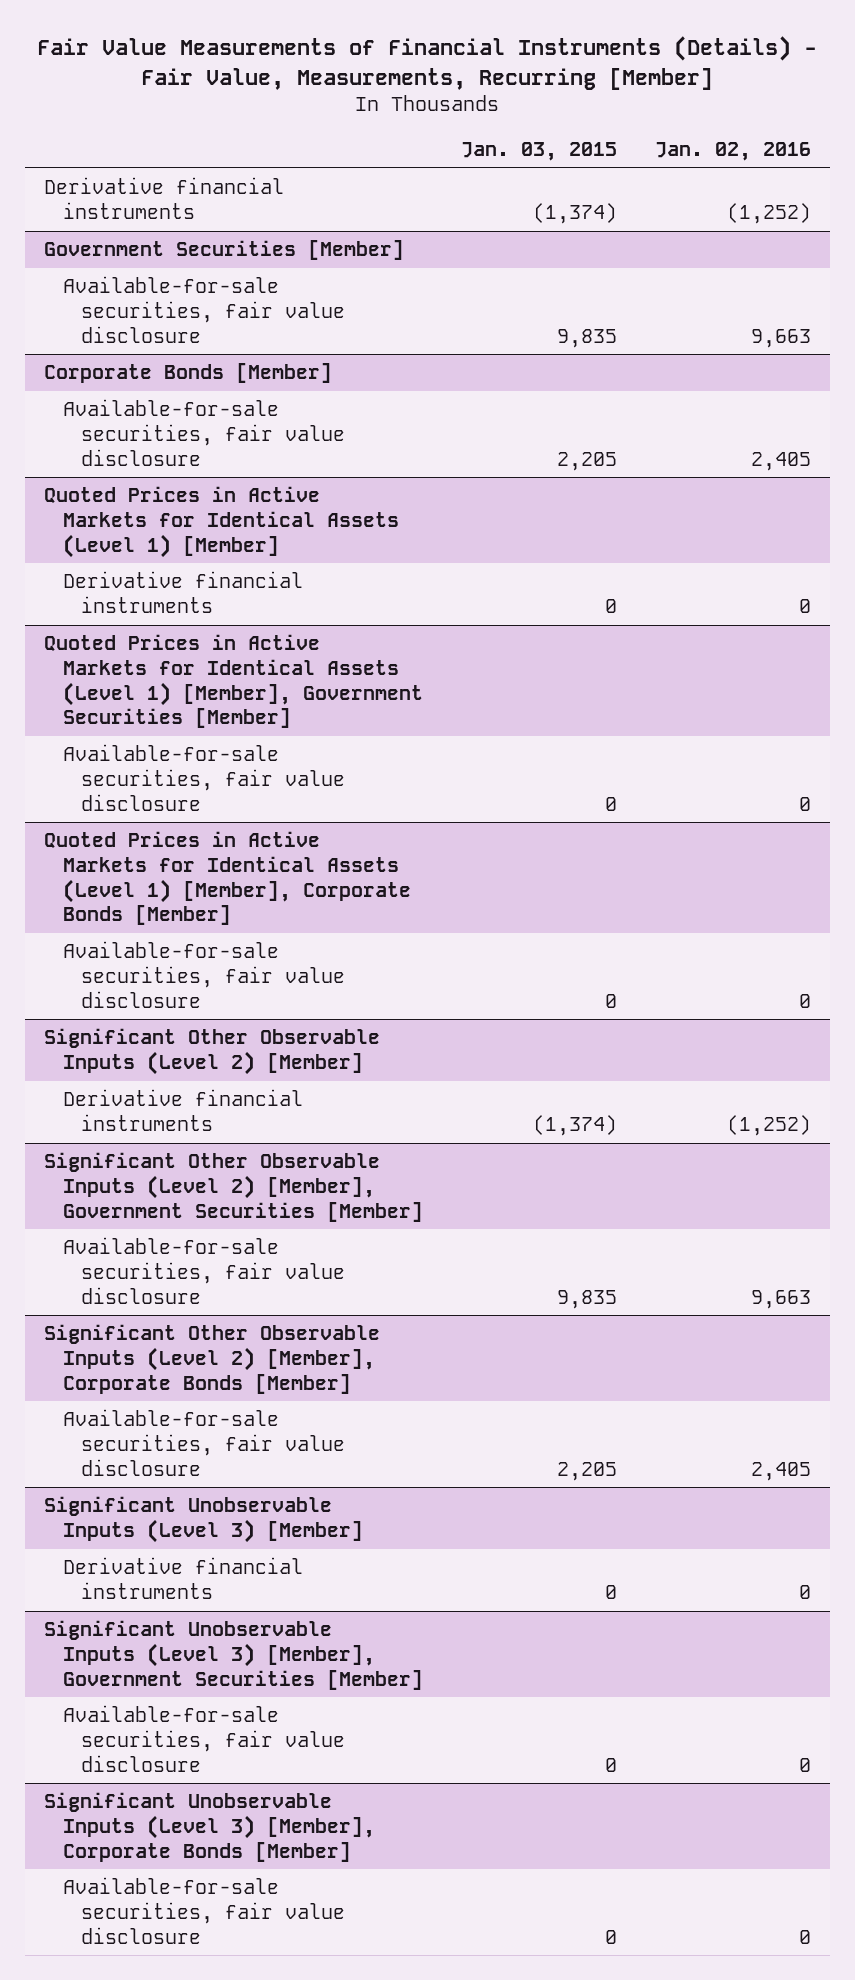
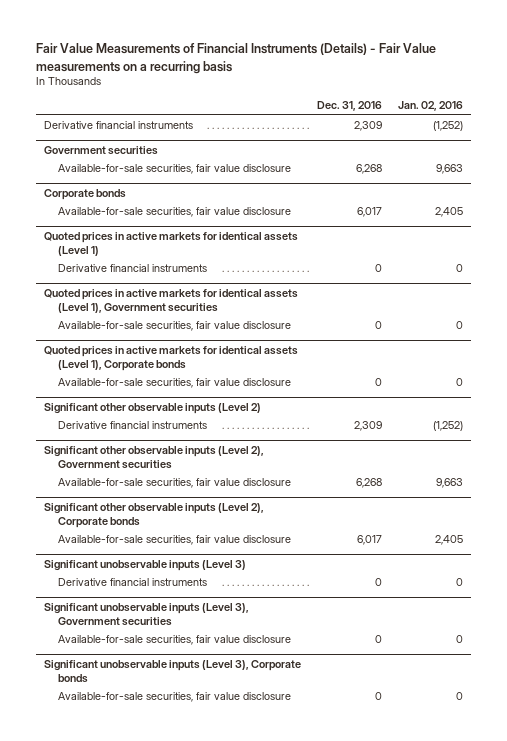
[37,36,818,91] Fair Value Measurements of Financial Instruments (Details) - Fair Value, Measurements, Recurring [Member] -> [36,43,437,74] Fair Value Measurements of Financial Instruments (Details) - Fair Value measurements on a recurring basis
[460,141,617,161] Jan. 03, 2015 -> none
none -> [317,101,383,112] Dec. 31, 2016
[44,240,405,261] Government Securities [Member] -> [44,146,159,156] Government securities
[44,363,333,384] Corporate Bonds [Member] -> [44,189,127,201] Corporate bonds
[44,486,399,558] Quoted Prices in Active Markets for Identical Assets (Level 1) [Member] -> [44,232,299,256] Quoted prices in active markets for identical assets (Level 1)
[44,634,423,729] Quoted Prices in Active Markets for Identical Assets (Level 1) [Member], Government Securities [Member] -> [44,289,299,313] Quoted prices in active markets for identical assets (Level 1), Government securities
[44,831,411,926] Quoted Prices in Active Markets for Identical Assets (Level 1) [Member], Corporate Bonds [Member] -> [44,346,299,371] Quoted prices in active markets for identical assets (Level 1), Corporate bonds
[44,1028,381,1075] Significant Other Observable Inputs (Level 2) [Member] -> [44,403,262,415] Significant other observable inputs (Level 2)
[44,1152,423,1222] Significant Other Observable Inputs (Level 2) [Member], Government Securities [Member] -> [44,446,265,469] Significant other observable inputs (Level 2), Government securities
[44,1324,381,1394] Significant Other Observable Inputs (Level 2) [Member], Corporate Bonds [Member] -> [44,503,265,528] Significant other observable inputs (Level 2), Corporate bonds
[44,1496,363,1543] Significant Unobservable Inputs (Level 3) [Member] -> [44,560,247,572] Significant unobservable inputs (Level 3)
[44,1620,423,1690] Significant Unobservable Inputs (Level 3) [Member], Government Securities [Member] -> [44,603,250,626] Significant unobservable inputs (Level 3), Government securities
[44,1792,375,1862] Significant Unobservable Inputs (Level 3) [Member], Corporate Bonds [Member] -> [44,660,302,683] Significant unobservable inputs (Level 3), Corporate bonds

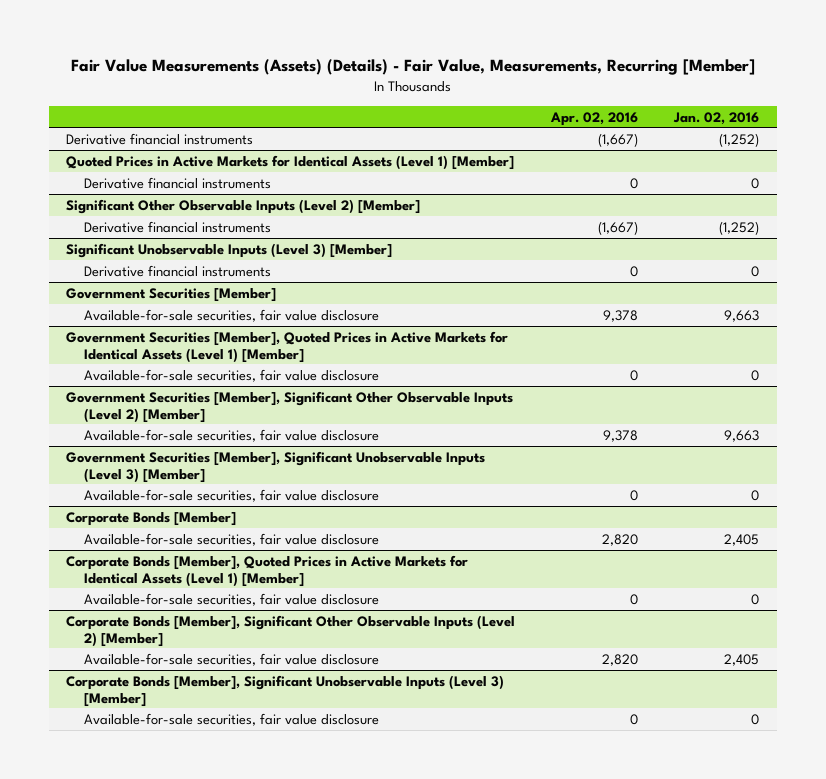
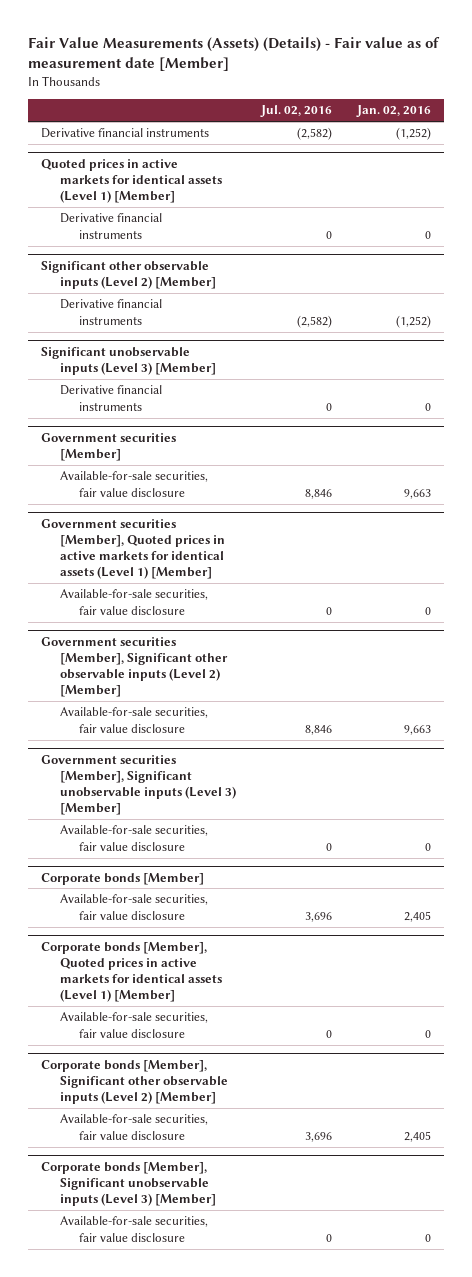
[70,59,755,76] Fair Value Measurements (Assets) (Details) - Fair Value, Measurements, Recurring [Member] -> [28,37,441,72] Fair Value Measurements (Assets) (Details) - Fair value as of measurement date [Member]
[550,111,639,126] Apr. 02, 2016 -> none
none -> [260,105,333,118] Jul. 02, 2016
[66,154,515,170] Quoted Prices in Active Markets for Identical Assets (Level 1) [Member] -> [40,158,222,204] Quoted prices in active markets for identical assets (Level 1) [Member]
[66,198,421,214] Significant Other Observable Inputs (Level 2) [Member] -> [40,260,216,289] Significant other observable inputs (Level 2) [Member]
[66,242,393,258] Significant Unobservable Inputs (Level 3) [Member] -> [40,346,216,375] Significant unobservable inputs (Level 3) [Member]
[66,287,277,302] Government Securities [Member] -> [40,432,176,461] Government securities [Member]
[66,330,509,363] Government Securities [Member], Quoted Prices in Active Markets for Identical Assets (Level 1) [Member] -> [40,518,225,580] Government securities [Member], Quoted prices in active markets for identical assets (Level 1) [Member]
[66,390,514,423] Government Securities [Member], Significant Other Observable Inputs (Level 2) [Member] -> [40,636,228,698] Government securities [Member], Significant other observable inputs (Level 2) [Member]
[66,450,486,483] Government Securities [Member], Significant Unobservable Inputs (Level 3) [Member] -> [40,754,236,816] Government securities [Member], Significant unobservable inputs (Level 3) [Member]
[66,511,237,526] Corporate Bonds [Member] -> [40,872,204,885] Corporate bonds [Member]
[66,554,469,587] Corporate Bonds [Member], Quoted Prices in Active Markets for Identical Assets (Level 1) [Member] -> [40,941,222,1003] Corporate bonds [Member], Quoted prices in active markets for identical assets (Level 1) [Member]
[66,614,516,647] Corporate Bonds [Member], Significant Other Observable Inputs (Level 2) [Member] -> [40,1059,228,1105] Corporate bonds [Member], Significant other observable inputs (Level 2) [Member]
[66,674,505,707] Corporate Bonds [Member], Significant Unobservable Inputs (Level 3) [Member] -> [40,1161,216,1207] Corporate bonds [Member], Significant unobservable inputs (Level 3) [Member]

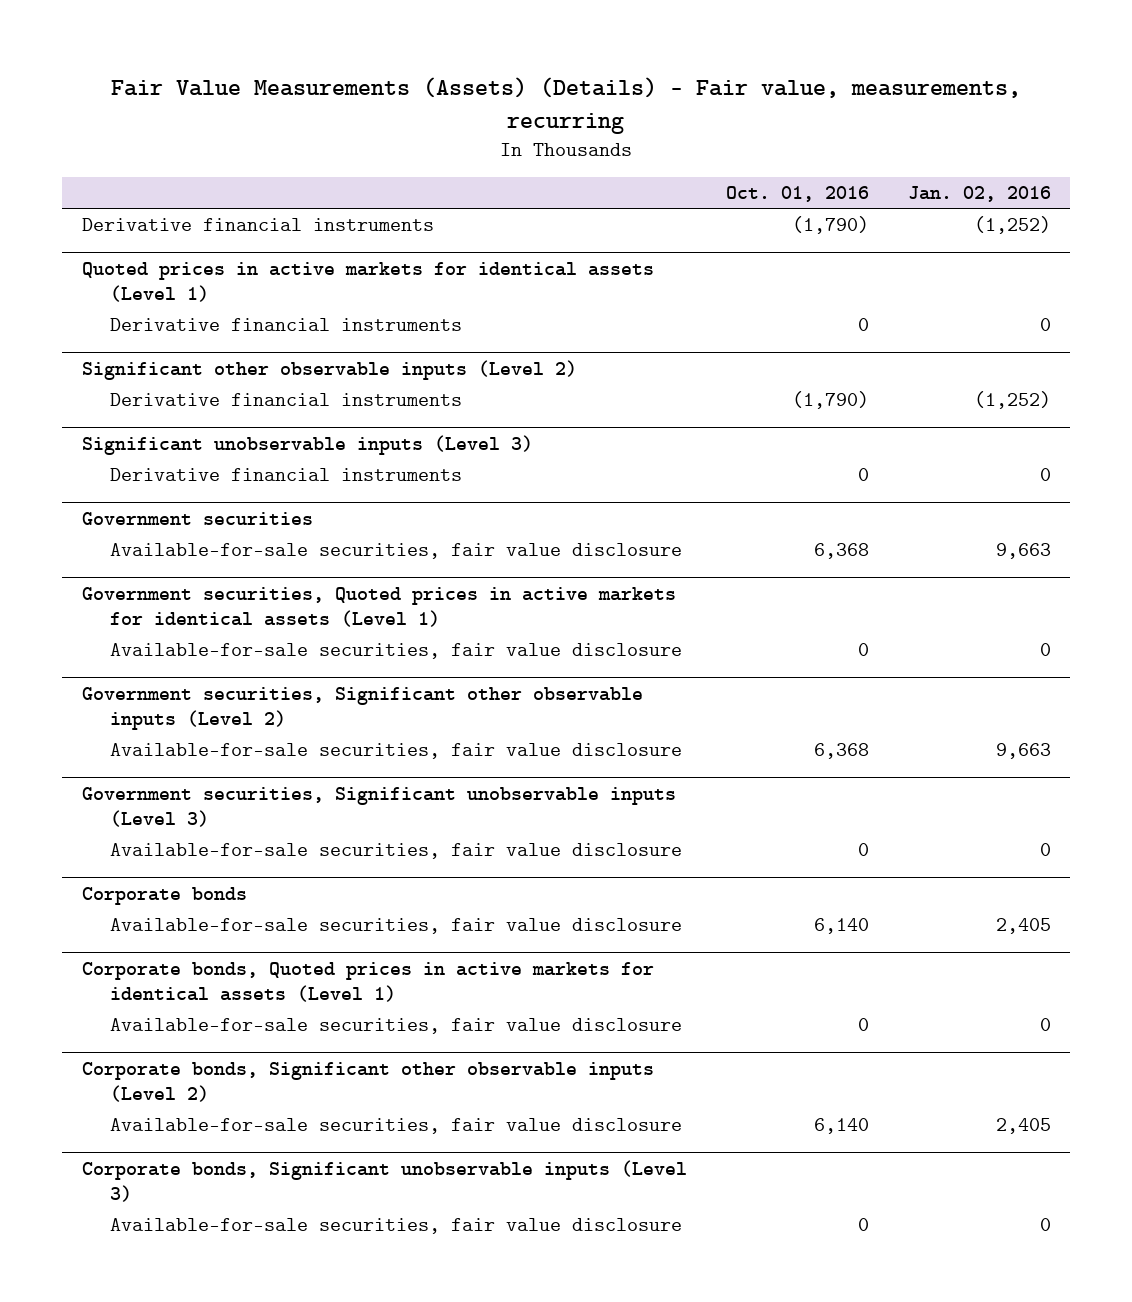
[28,37,441,72] Fair Value Measurements (Assets) (Details) - Fair value as of measurement date [Member] -> [111,76,1022,134] Fair Value Measurements (Assets) (Details) - Fair value, measurements, recurring
[260,105,333,118] Jul. 02, 2016 -> none
none -> [725,186,869,203] Oct. 01, 2016
[40,158,222,204] Quoted prices in active markets for identical assets (Level 1) [Member] -> [81,261,654,303] Quoted prices in active markets for identical assets (Level 1)
[40,260,216,289] Significant other observable inputs (Level 2) [Member] -> [81,359,577,380] Significant other observable inputs (Level 2)
[40,346,216,375] Significant unobservable inputs (Level 3) [Member] -> [81,434,533,455] Significant unobservable inputs (Level 3)
[40,432,176,461] Government securities [Member] -> [81,511,313,525] Government securities
[40,518,225,580] Government securities [Member], Quoted prices in active markets for identical assets (Level 1) [Member] -> [81,586,676,628] Government securities, Quoted prices in active markets for identical assets (Level 1)
[40,636,228,698] Government securities [Member], Significant other observable inputs (Level 2) [Member] -> [81,686,643,731] Government securities, Significant other observable inputs (Level 2)
[40,754,236,816] Government securities [Member], Significant unobservable inputs (Level 3) [Member] -> [81,786,676,828] Government securities, Significant unobservable inputs (Level 3)
[40,872,204,885] Corporate bonds [Member] -> [81,886,247,905] Corporate bonds
[40,941,222,1003] Corporate bonds [Member], Quoted prices in active markets for identical assets (Level 1) [Member] -> [81,961,654,1003] Corporate bonds, Quoted prices in active markets for identical assets (Level 1)
[40,1059,228,1105] Corporate bonds [Member], Significant other observable inputs (Level 2) [Member] -> [81,1061,654,1103] Corporate bonds, Significant other observable inputs (Level 2)
[40,1161,216,1207] Corporate bonds [Member], Significant unobservable inputs (Level 3) [Member] -> [81,1159,687,1203] Corporate bonds, Significant unobservable inputs (Level 3)

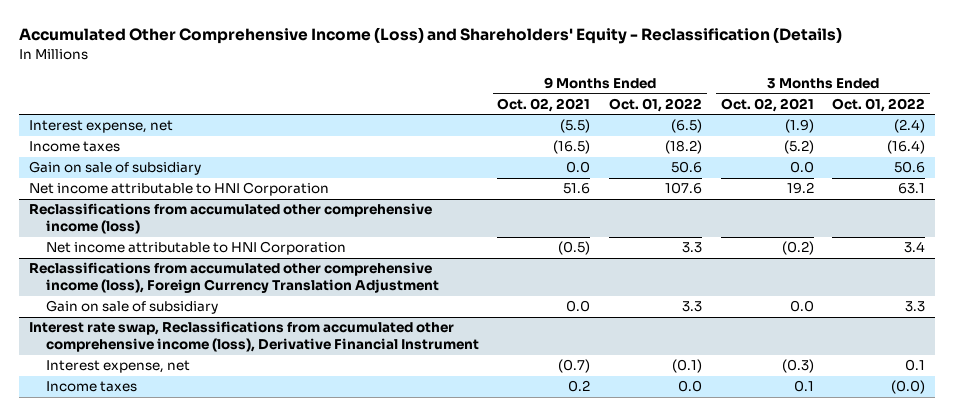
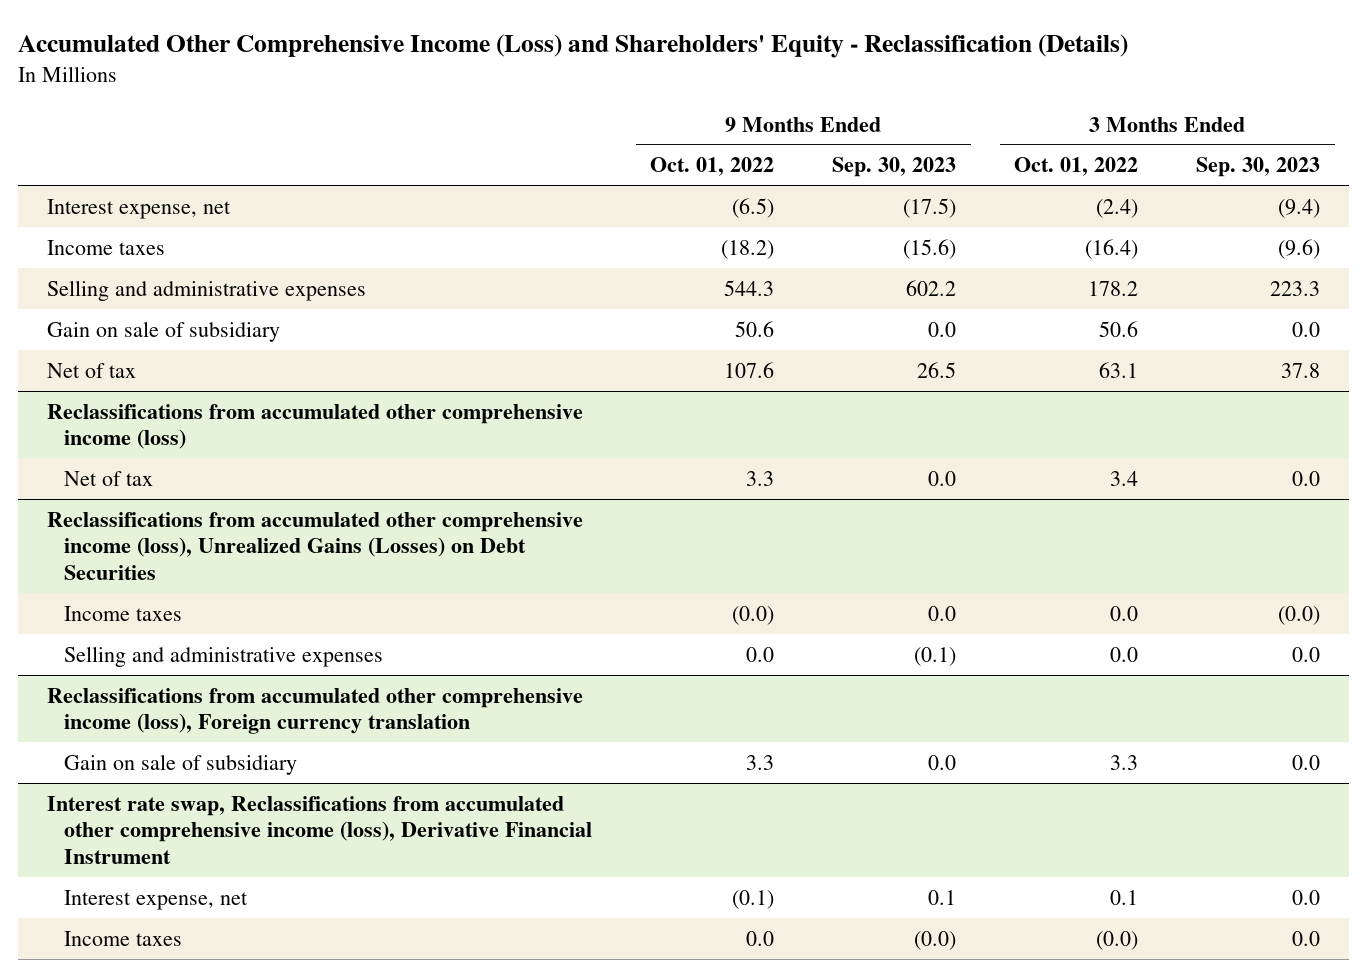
[497,97,591,112] Oct. 02, 2021 -> none
[720,97,814,112] Oct. 02, 2021 -> none
none -> [832,157,957,178] Sep. 30, 2023
none -> [1196,157,1321,178] Sep. 30, 2023
none -> [46,279,366,301] Selling and administrative expenses
[28,182,329,197] Net income attributable to HNI Corporation -> [46,362,136,378] Net of tax
[45,241,346,256] Net income attributable to HNI Corporation -> [64,470,154,486] Net of tax
none -> [46,511,583,581] Reclassifications from accumulated other comprehensive income (loss), Unrealized Gains (Losses) on Debt Securities
none -> [64,605,183,621] Income taxes
none -> [64,645,384,667] Selling and administrative expenses
[28,262,439,294] Reclassifications from accumulated other comprehensive income (loss), Foreign Currency Translation Adjustment -> [46,687,583,735] Reclassifications from accumulated other comprehensive income (loss), Foreign currency translation

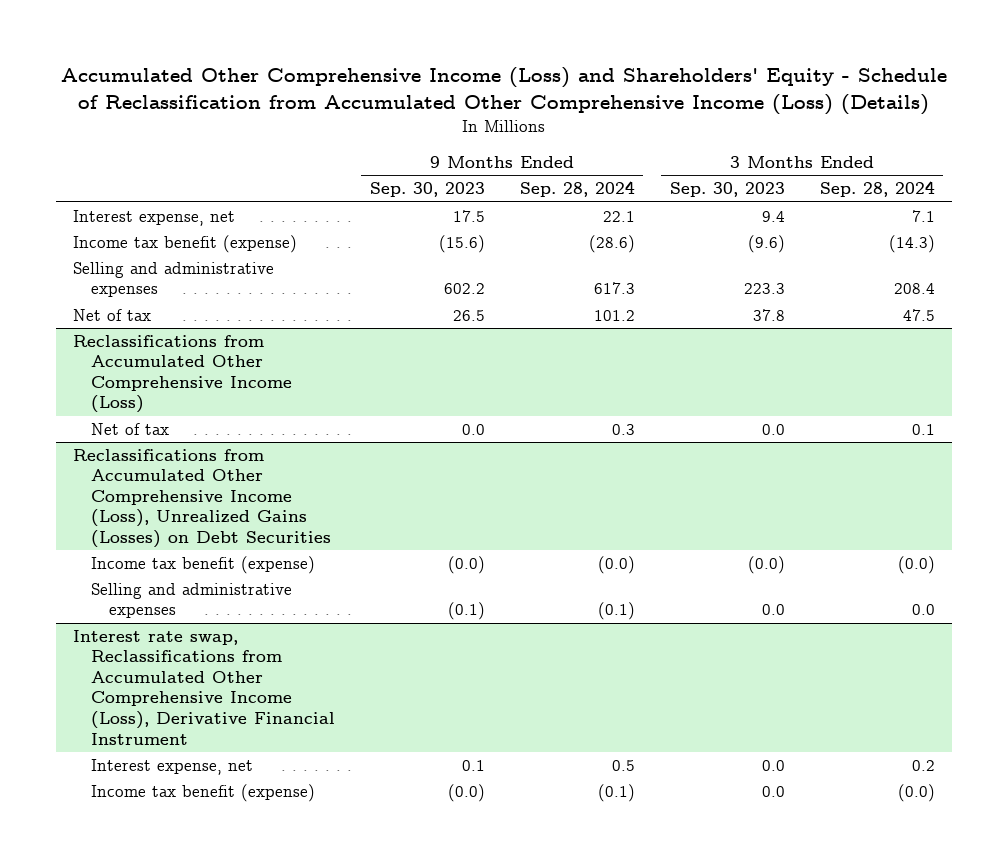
[17,34,1128,59] Accumulated Other Comprehensive Income (Loss) and Shareholders' Equity - Reclassification (Details) -> [60,67,947,116] Accumulated Other Comprehensive Income (Loss) and Shareholders' Equity - Schedule of Reclassification from Accumulated Other Comprehensive Income (Loss) (Details)
[650,157,775,177] Oct. 01, 2022 -> none
[1014,157,1139,177] Oct. 01, 2022 -> none
none -> [519,181,635,198] Sep. 28, 2024
none -> [819,181,935,198] Sep. 28, 2024
[903,197,957,218] (17.5) -> [452,209,485,222] 17.5
[1278,198,1321,218] (9.4) -> [761,210,785,222] 9.4
[46,239,165,255] Income taxes -> [73,234,298,253] Income tax benefit (expense)
[46,320,280,342] Gain on sale of subsidiary -> none
[46,403,583,450] Reclassifications from accumulated other comprehensive income (loss) -> [73,334,292,414] Reclassifications from Accumulated Other Comprehensive Income (Loss)
[46,511,583,581] Reclassifications from accumulated other comprehensive income (loss), Unrealized Gains (Losses) on Debt Securities -> [73,448,331,549] Reclassifications from Accumulated Other Comprehensive Income (Loss), Unrealized Gains (Losses) on Debt Securities
[64,605,183,621] Income taxes -> [90,555,315,574] Income tax benefit (expense)
[928,605,957,621] 0.0 -> [447,555,485,574] (0.0)
[46,687,583,735] Reclassifications from accumulated other comprehensive income (loss), Foreign currency translation -> none
[64,753,298,775] Gain on sale of subsidiary -> none
[46,795,593,865] Interest rate swap, Reclassifications from accumulated other comprehensive income (loss), Derivative Financial Instrument -> [73,629,335,745] Interest rate swap, Reclassifications from Accumulated Other Comprehensive Income (Loss), Derivative Financial Instrument
[64,930,183,946] Income taxes -> [90,783,315,802] Income tax benefit (expense)

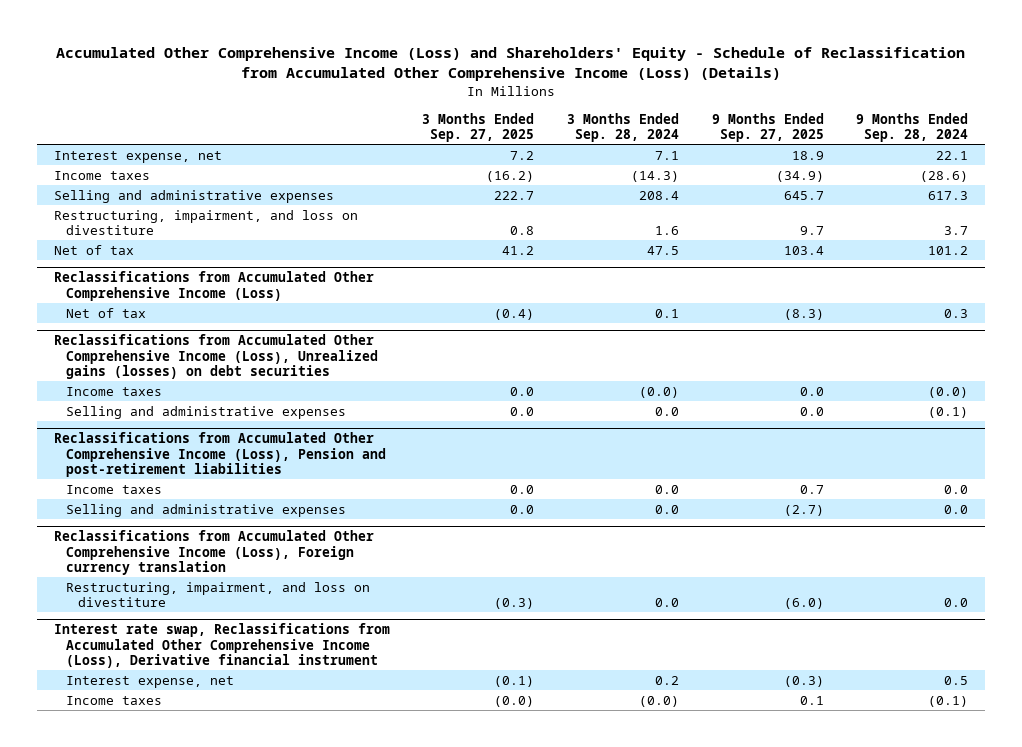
[369,182,485,198] Sep. 30, 2023 -> none
[669,182,785,198] Sep. 30, 2023 -> none
none -> [422,112,535,143] 3 Months Ended Sep. 27, 2025
none -> [711,112,824,143] 9 Months Ended Sep. 27, 2025
[73,234,298,253] Income tax benefit (expense) -> [53,170,150,180] Income taxes
none -> [53,209,358,235] Restructuring, impairment, and loss on divestiture
[73,448,331,549] Reclassifications from Accumulated Other Comprehensive Income (Loss), Unrealized Gains (Losses) on Debt Securities -> [53,334,378,379] Reclassifications from Accumulated Other Comprehensive Income (Loss), Unrealized gains (losses) on debt securities
[90,555,315,574] Income tax benefit (expense) -> [65,386,162,396] Income taxes
none -> [53,432,386,477] Reclassifications from Accumulated Other Comprehensive Income (Loss), Pension and post-retirement liabilities
none -> [65,484,162,494] Income taxes
none -> [65,503,346,517] Selling and administrative expenses
none -> [53,530,374,575] Reclassifications from Accumulated Other Comprehensive Income (Loss), Foreign currency translation
none -> [65,581,370,607] Restructuring, impairment, and loss on divestiture
[73,629,335,745] Interest rate swap, Reclassifications from Accumulated Other Comprehensive Income (Loss), Derivative Financial Instrument -> [53,623,390,668] Interest rate swap, Reclassifications from Accumulated Other Comprehensive Income (Loss), Derivative financial instrument
[90,783,315,802] Income tax benefit (expense) -> [65,695,162,705] Income taxes

